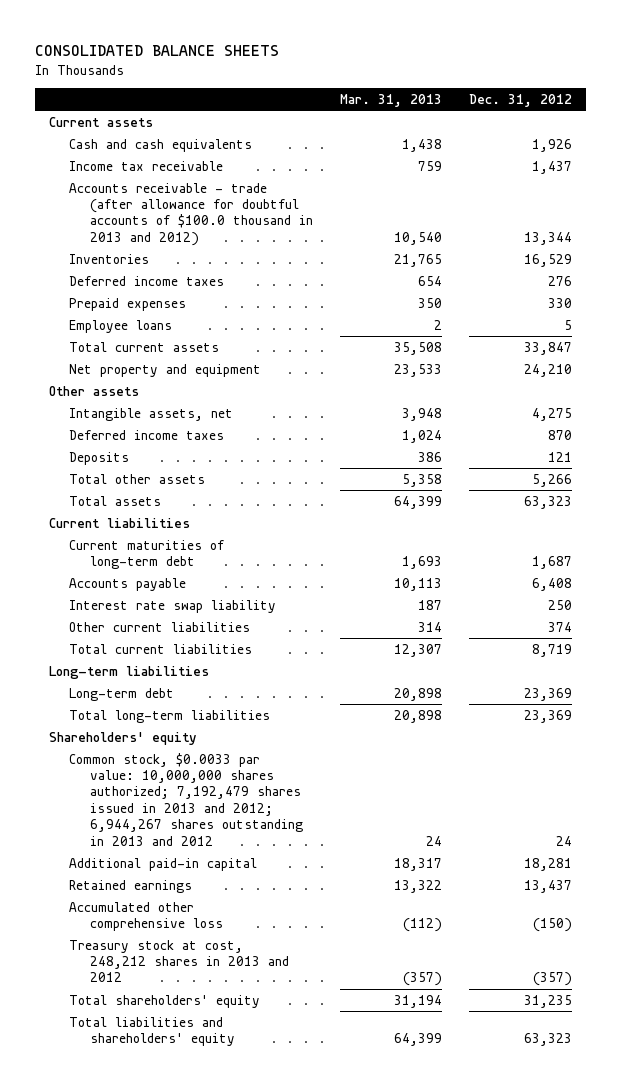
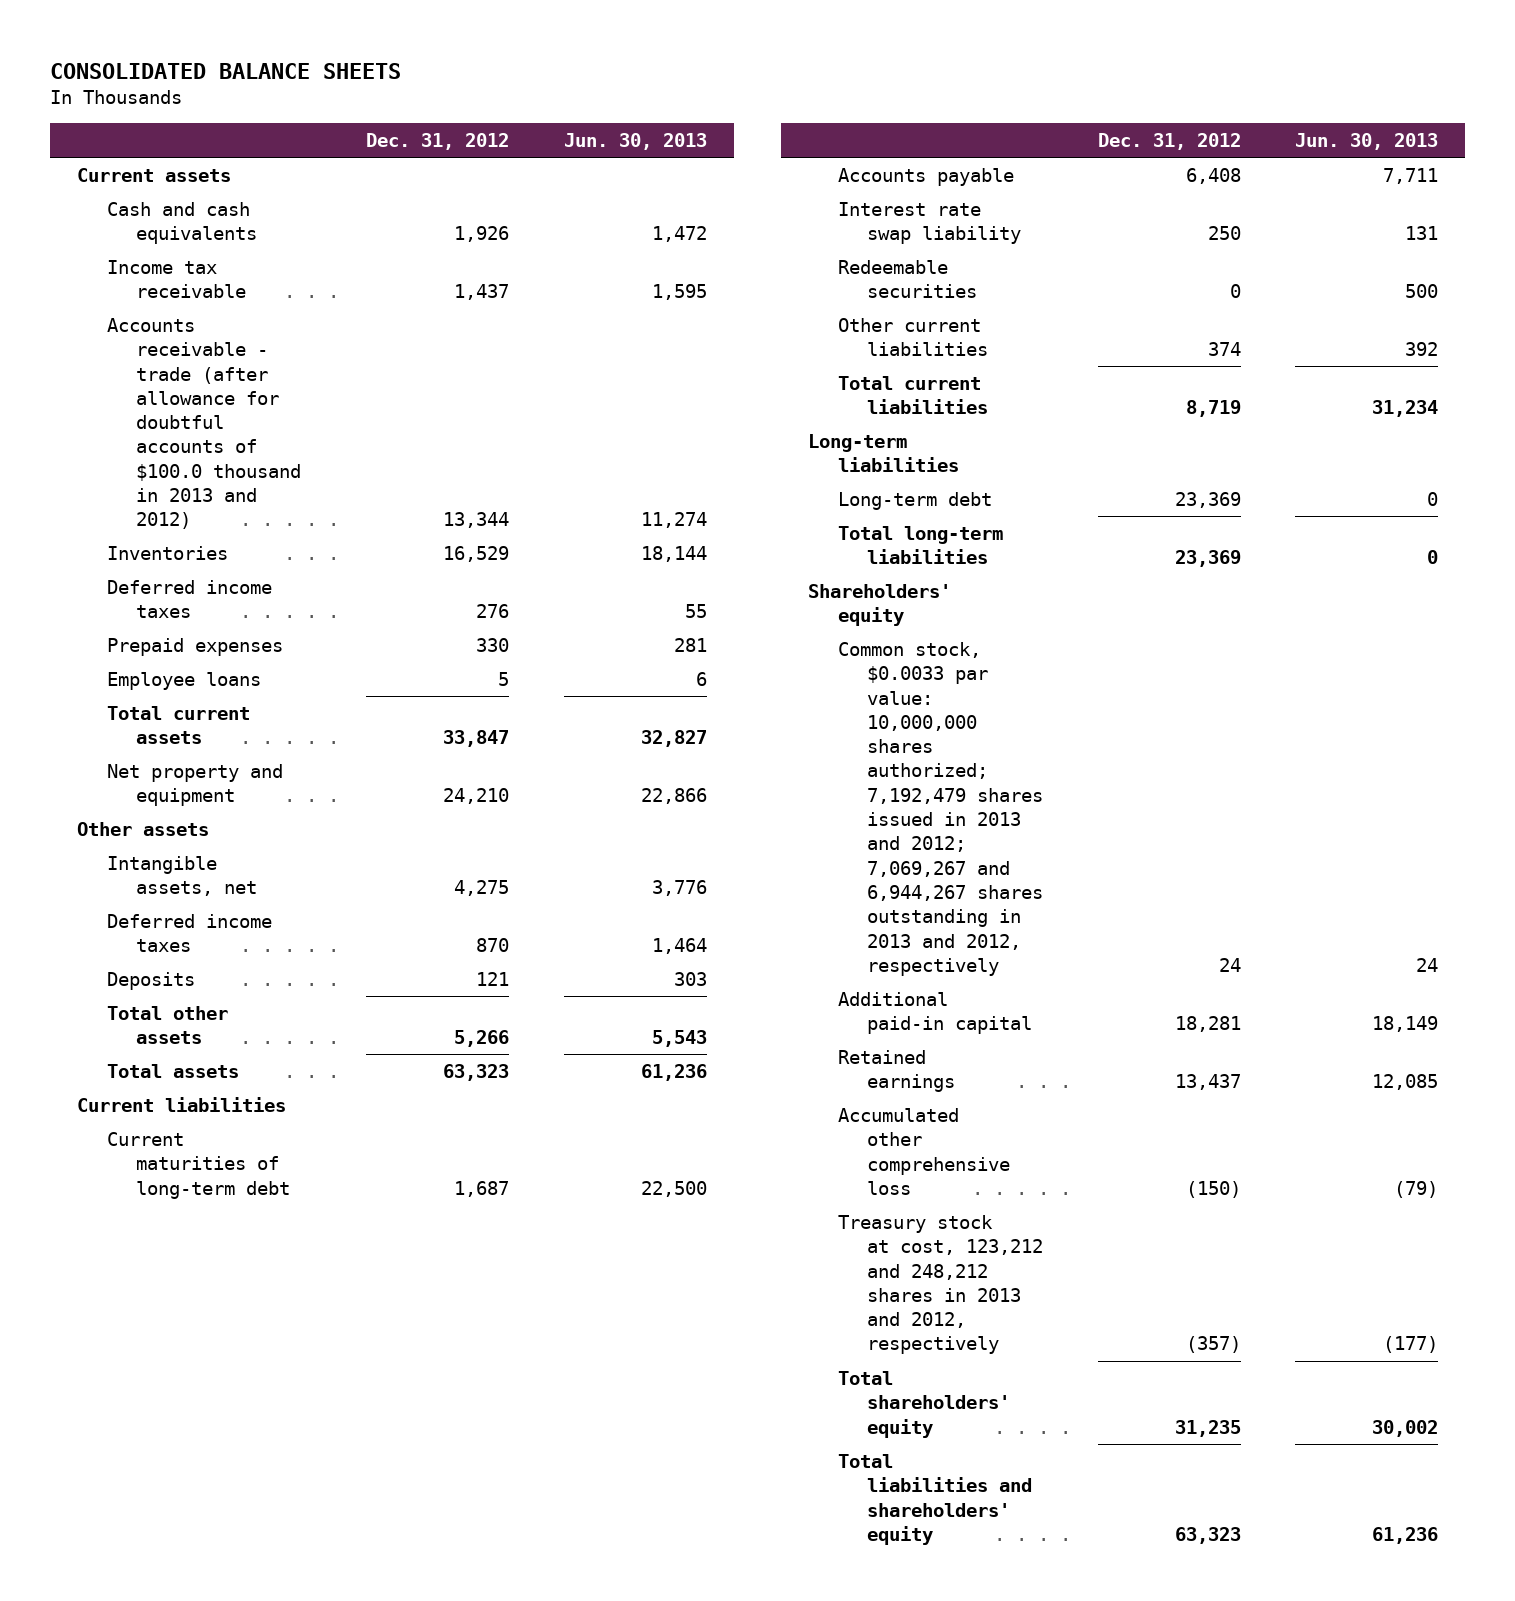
[340,93,443,107] Mar. 31, 2013 -> none
none -> [563,133,707,151] Jun. 30, 2013
none -> [837,259,978,299] Redeemable securities
[69,752,303,846] Common stock, $0.0033 par value: 10,000,000 shares authorized; 7,192,479 shares issued in 2013 and 2012; 6,944,267 shares outstanding in 2013 and 2012 -> [837,641,1044,976] Common stock, $0.0033 par value: 10,000,000 shares authorized; 7,192,479 shares issued in 2013 and 2012; 7,069,267 and 6,944,267 shares outstanding in 2013 and 2012, respectively
[69,939,289,983] Treasury stock at cost, 248,212 shares in 2013 and 2012 -> [837,1214,1044,1355] Treasury stock at cost, 123,212 and 248,212 shares in 2013 and 2012, respectively

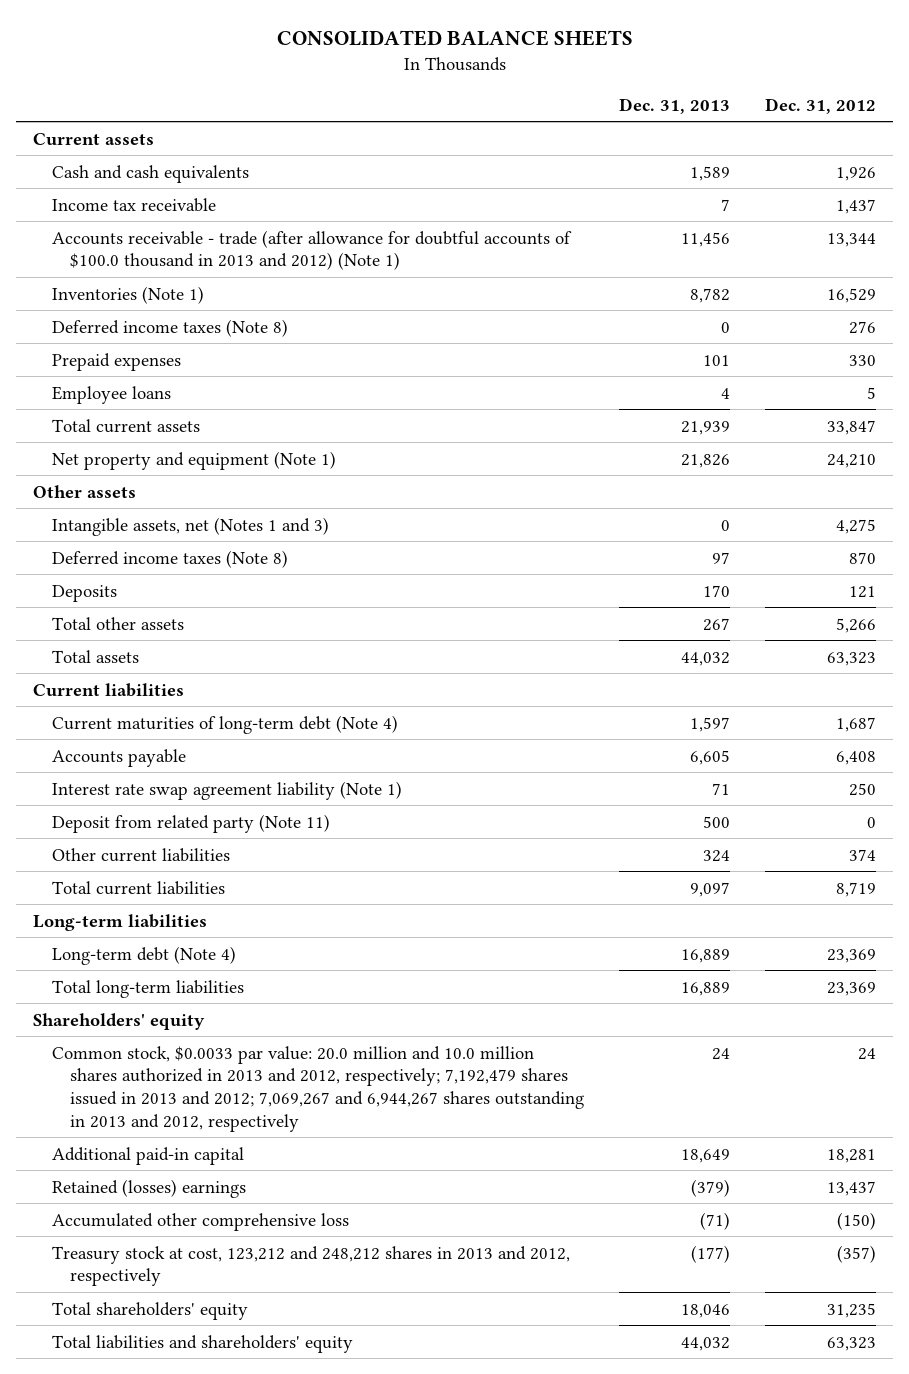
[563,133,707,151] Jun. 30, 2013 -> none
none -> [618,97,730,114] Dec. 31, 2013
[106,317,302,530] Accounts receivable - trade (after allowance for doubtful accounts of $100.0 thousand in 2013 and 2012) -> [51,229,572,271] Accounts receivable - trade (after allowance for doubtful accounts of $100.0 thousand in 2013 and 2012) (Note 1)
[106,545,228,560] Inventories -> [51,285,204,304] Inventories (Note 1)
[106,579,272,619] Deferred income taxes -> [51,318,288,337] Deferred income taxes (Note 8)
[106,763,283,807] Net property and equipment -> [51,450,336,470] Net property and equipment (Note 1)
[106,855,258,897] Intangible assets, net -> [51,516,329,536] Intangible assets, net (Notes 1 and 3)
[106,913,272,953] Deferred income taxes -> [51,549,288,568] Deferred income taxes (Note 8)
[106,1131,291,1199] Current maturities of long-term debt -> [51,714,398,734] Current maturities of long-term debt (Note 4)
[837,259,978,299] Redeemable securities -> none
[837,201,1022,245] Interest rate swap liability -> [51,780,402,800] Interest rate swap agreement liability (Note 1)
none -> [51,813,330,833] Deposit from related party (Note 11)
[837,491,992,510] Long-term debt -> [51,945,236,965] Long-term debt (Note 4)
[837,641,1044,976] Common stock, $0.0033 par value: 10,000,000 shares authorized; 7,192,479 shares issued in 2013 and 2012; 7,069,267 and 6,944,267 shares outstanding in 2013 and 2012, respectively -> [51,1045,585,1132] Common stock, $0.0033 par value: 20.0 million and 10.0 million shares authorized in 2013 and 2012, respectively; 7,192,479 shares issued in 2013 and 2012; 7,069,267 and 6,944,267 shares outstanding in 2013 and 2012, respectively
[837,1049,956,1093] Retained earnings -> [51,1178,246,1198] Retained (losses) earnings

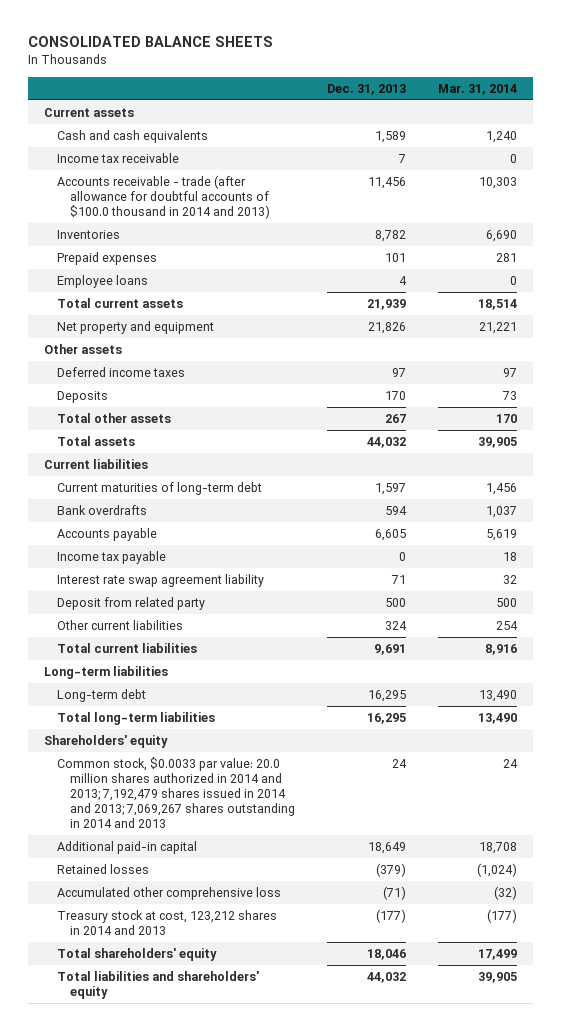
[764,97,876,114] Dec. 31, 2012 -> none
none -> [437,83,517,95] Mar. 31, 2014
[51,318,288,337] Deferred income taxes (Note 8) -> none
[51,229,572,271] Accounts receivable - trade (after allowance for doubtful accounts of $100.0 thousand in 2013 and 2012) (Note 1) -> [56,174,270,220] Accounts receivable - trade (after allowance for doubtful accounts of $100.0 thousand in 2014 and 2013)
[51,285,204,304] Inventories (Note 1) -> [56,229,120,239] Inventories
[51,450,336,470] Net property and equipment (Note 1) -> [56,320,214,334] Net property and equipment
[51,516,329,536] Intangible assets, net (Notes 1 and 3) -> none
[51,549,288,568] Deferred income taxes (Note 8) -> [56,366,185,377] Deferred income taxes
[51,714,398,734] Current maturities of long-term debt (Note 4) -> [56,481,262,495] Current maturities of long-term debt
none -> [56,504,147,515] Bank overdrafts
none -> [56,550,166,564] Income tax payable
[51,780,402,800] Interest rate swap agreement liability (Note 1) -> [56,573,264,587] Interest rate swap agreement liability
[51,813,330,833] Deposit from related party (Note 11) -> [56,596,205,610] Deposit from related party
[689,881,730,897] 9,097 -> [373,643,406,655] 9,691
[51,945,236,965] Long-term debt (Note 4) -> [56,688,146,702] Long-term debt
[680,948,730,963] 16,889 -> [367,689,406,702] 16,295
[680,981,730,996] 16,889 -> [366,712,406,724] 16,295
[51,1045,585,1132] Common stock, $0.0033 par value: 20.0 million and 10.0 million shares authorized in 2013 and 2012, respectively; 7,192,479 shares issued in 2013 and 2012; 7,069,267 and 6,944,267 shares outstanding in 2013 and 2012, respectively -> [56,756,295,829] Common stock, $0.0033 par value: 20.0 million shares authorized in 2014 and 2013; 7,192,479 shares issued in 2014 and 2013; 7,069,267 shares outstanding in 2014 and 2013
[51,1178,246,1198] Retained (losses) earnings -> [56,863,149,874] Retained losses
[51,1245,570,1287] Treasury stock at cost, 123,212 and 248,212 shares in 2013 and 2012, respectively -> [56,909,277,935] Treasury stock at cost, 123,212 shares in 2014 and 2013

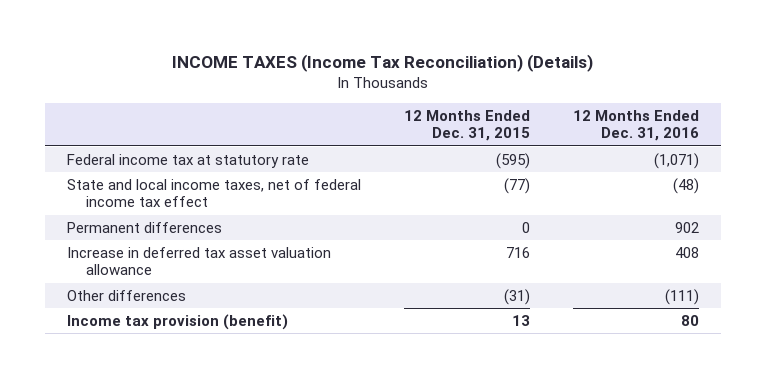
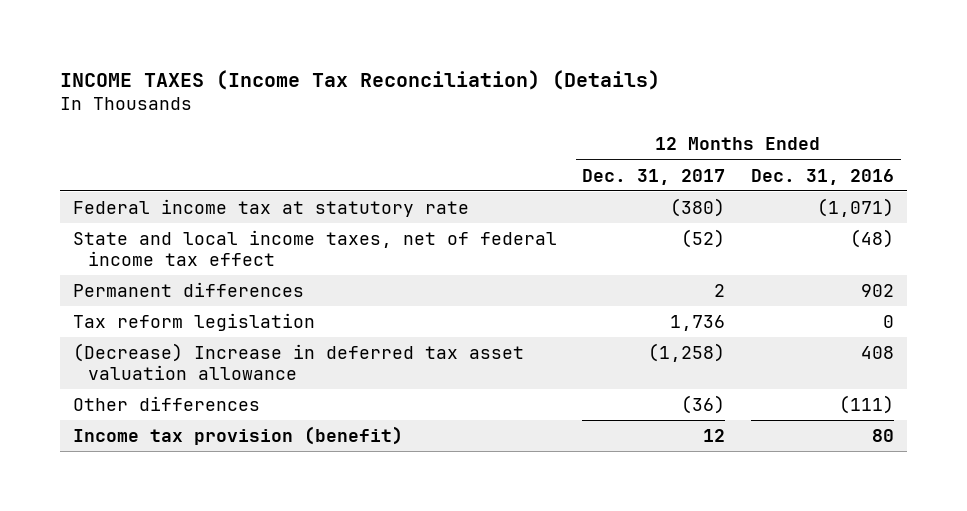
[404,109,531,142] 12 Months Ended Dec. 31, 2015 -> none
none -> [582,168,726,185] Dec. 31, 2017
none -> [72,313,315,332] Tax reform legislation
[66,246,331,276] Increase in deferred tax asset valuation allowance -> [72,343,524,381] (Decrease) Increase in deferred tax asset valuation allowance

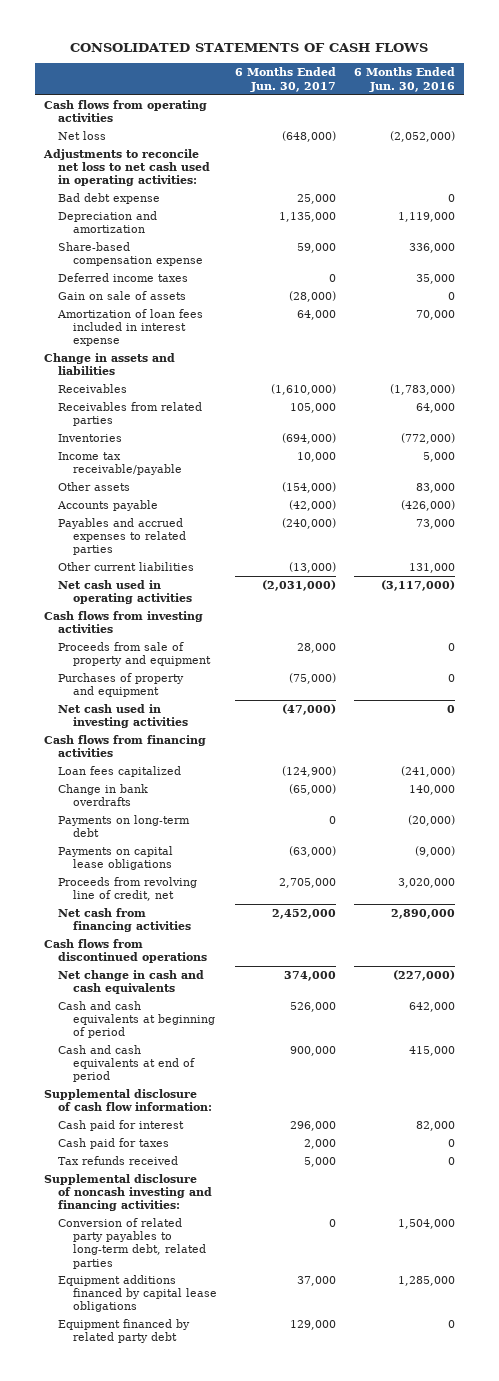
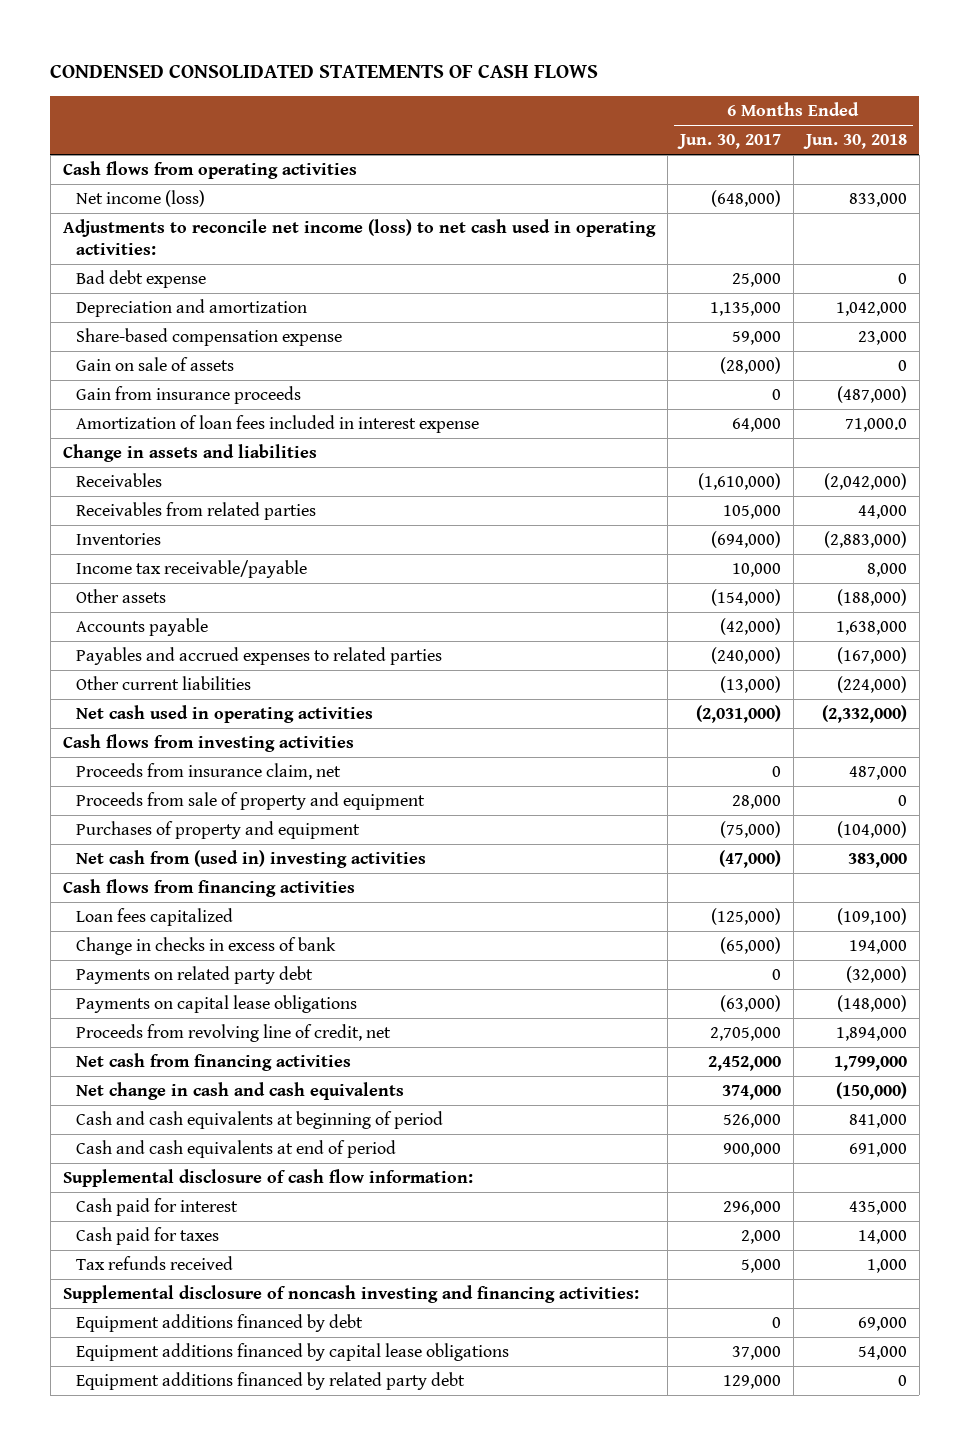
[70,43,429,53] CONSOLIDATED STATEMENTS OF CASH FLOWS -> [50,65,599,79] CONDENSED CONSOLIDATED STATEMENTS OF CASH FLOWS
[354,67,456,92] 6 Months Ended Jun. 30, 2016 -> none
none -> [802,134,907,150] Jun. 30, 2018
[58,131,107,141] Net loss -> [76,190,206,208] Net income (loss)
[42,149,211,187] Adjustments to reconcile net loss to net cash used in operating activities: -> [62,219,656,255] Adjustments to reconcile net income (loss) to net cash used in operating activities:
[58,273,189,283] Deferred income taxes -> none
none -> [76,386,302,405] Gain from insurance proceeds
none -> [76,763,342,781] Proceeds from insurance claim, net
[58,704,189,729] Net cash used in investing activities -> [76,850,427,869] Net cash from (used in) investing activities
[58,815,191,838] Payments on long-term debt -> none
[282,766,337,778] (124,900) -> [710,908,781,926] (125,000)
[58,784,149,807] Change in bank overdrafts -> [76,937,337,956] Change in checks in excess of bank
none -> [76,966,314,985] Payments on related party debt
[43,939,208,964] Cash flows from discontinued operations -> none
[58,1218,207,1269] Conversion of related party payables to long-term debt, related parties -> none
none -> [76,1314,364,1333] Equipment additions financed by debt
[58,1319,191,1344] Equipment financed by related party debt -> [76,1372,466,1391] Equipment additions financed by related party debt

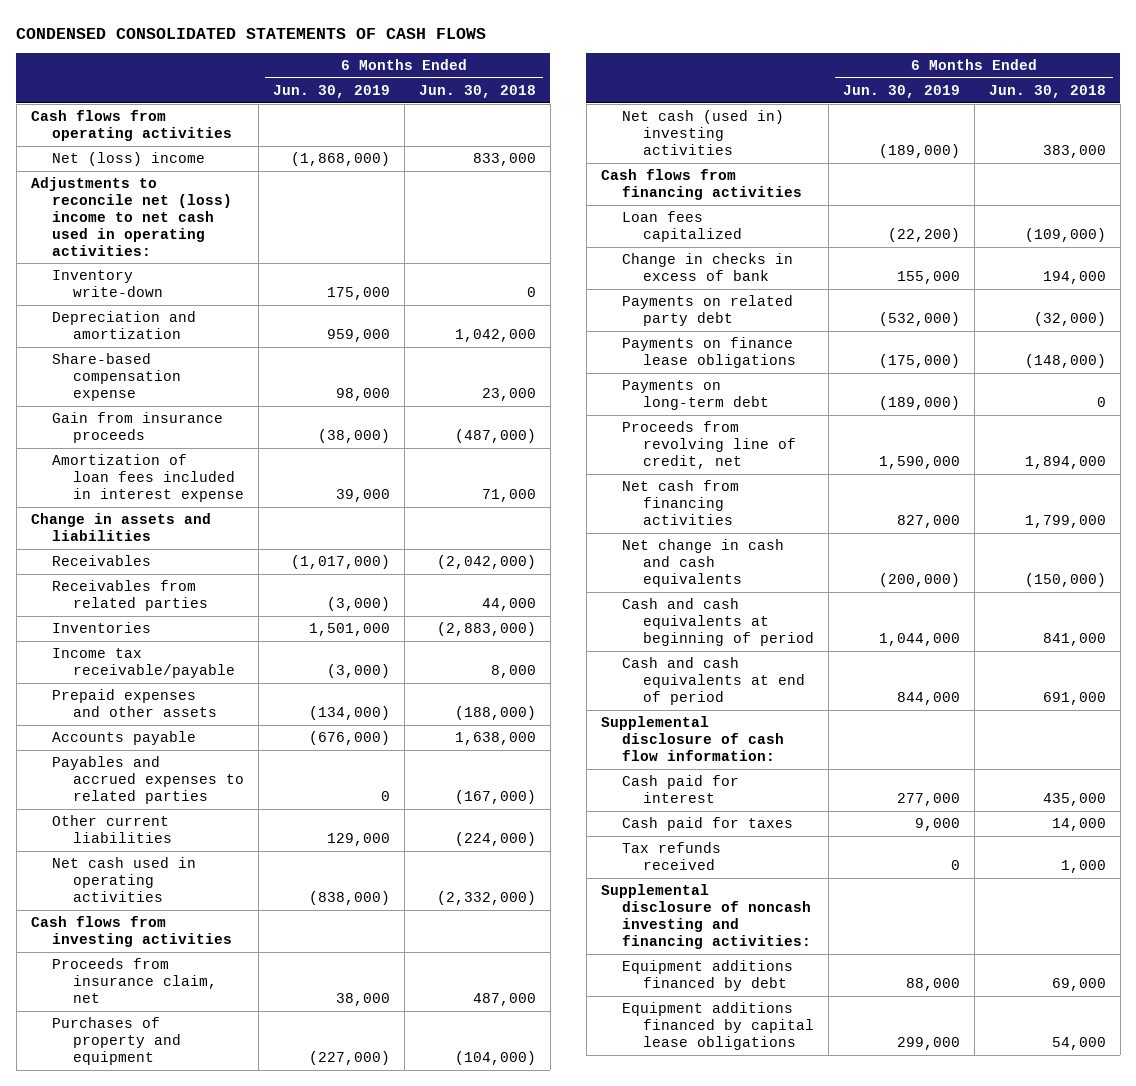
[676,134,781,150] Jun. 30, 2017 -> none
none -> [272,85,390,99] Jun. 30, 2019
[76,270,207,289] Bad debt expense -> none
[76,190,206,208] Net income (loss) -> [51,152,205,167] Net (loss) income
[62,219,656,255] Adjustments to reconcile net income (loss) to net cash used in operating activities: -> [30,177,232,256] Adjustments to reconcile net (loss) income to net cash used in operating activities:
none -> [51,270,163,298] Inventory write-down
[76,357,235,372] Gain on sale of assets -> none
[844,418,907,433] 71,000.0 -> [481,488,536,502] 71,000
[76,589,167,604] Other assets -> [51,689,217,718] Prepaid expenses and other assets
[76,792,426,811] Proceeds from sale of property and equipment -> none
[76,850,427,869] Net cash from (used in) investing activities -> [621,110,784,155] Net cash (used in) investing activities
[836,908,907,926] (109,100) -> [1024,228,1106,243] (109,000)
[76,995,358,1014] Payments on capital lease obligations -> [621,337,796,369] Payments on finance lease obligations
none -> [621,380,769,411] Payments on long-term debt
[76,1372,466,1391] Equipment additions financed by related party debt -> none

